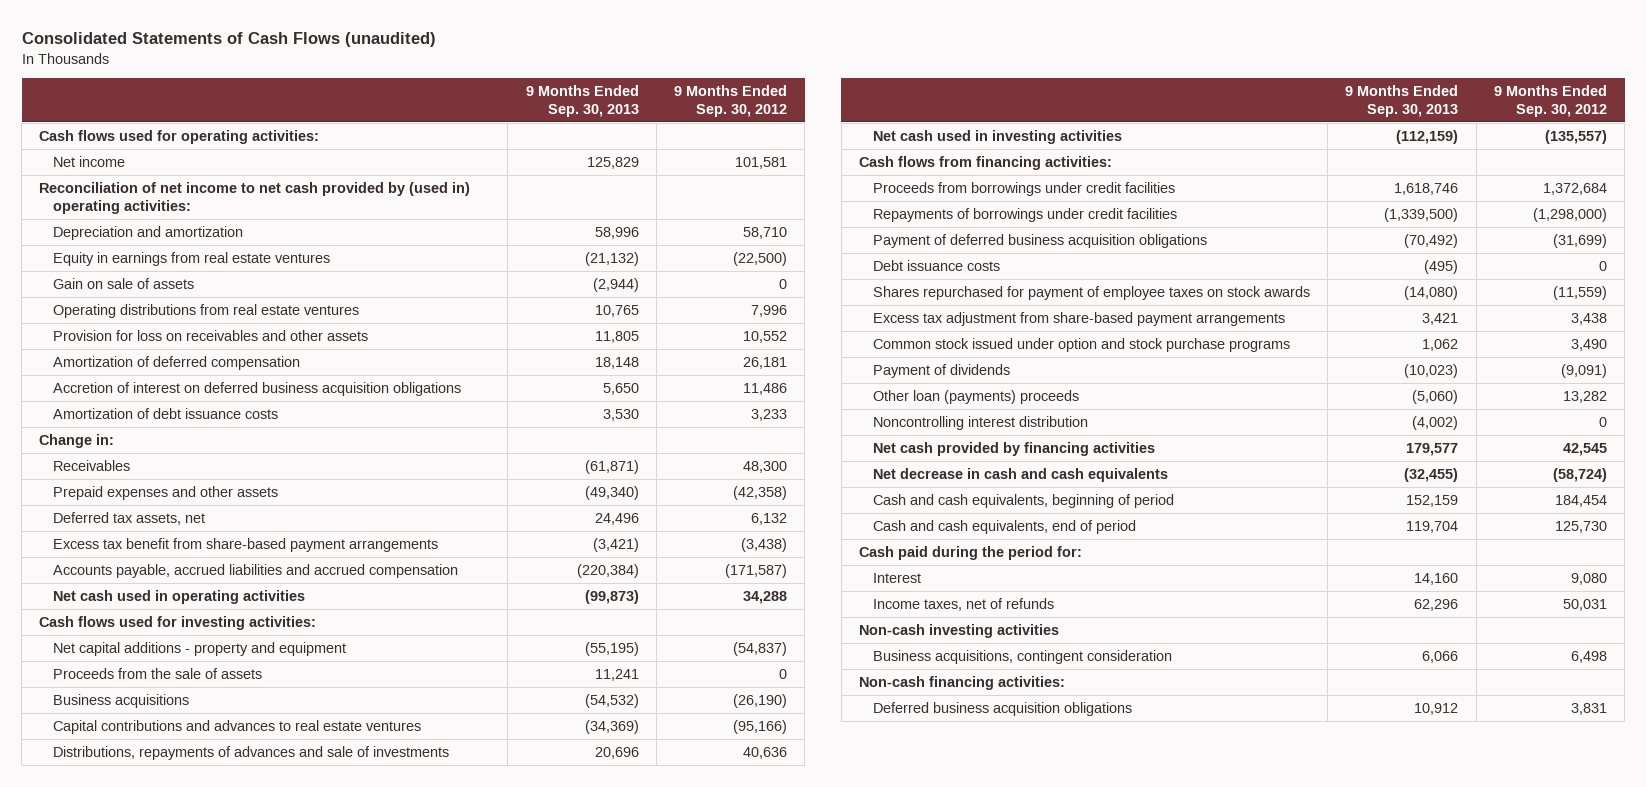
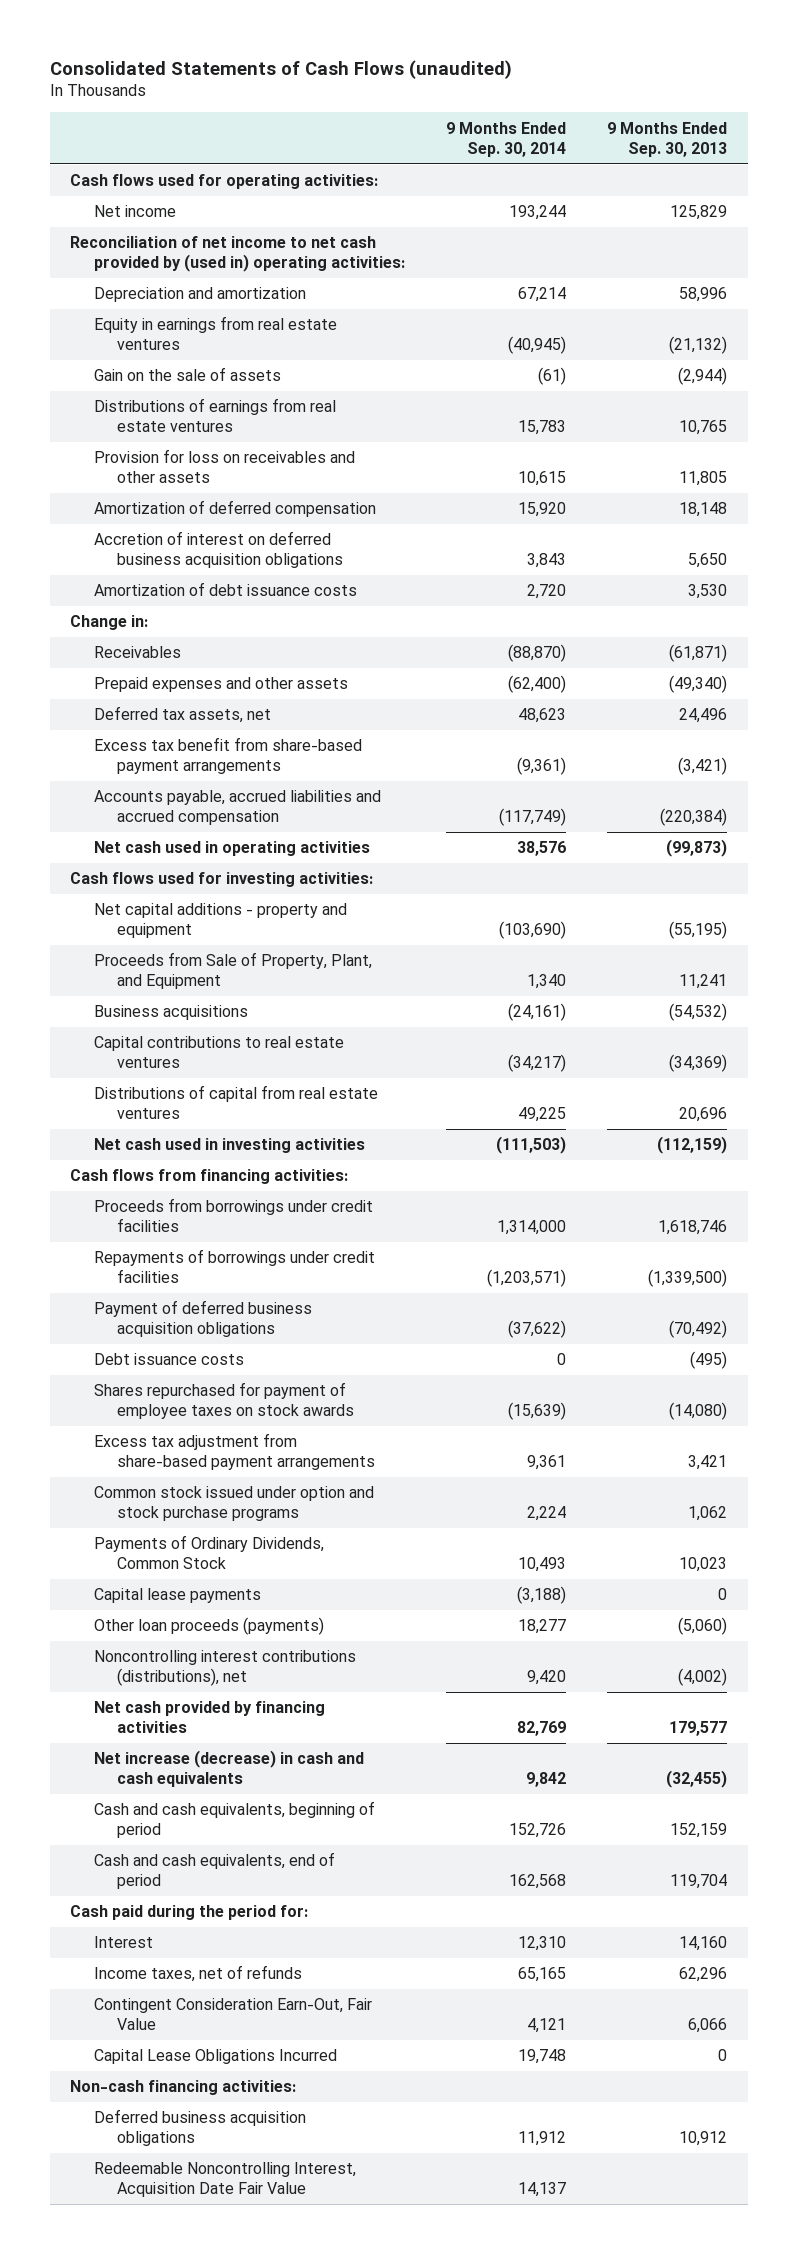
[674,84,788,117] 9 Months Ended Sep. 30, 2012 -> none
none -> [446,121,567,157] 9 Months Ended Sep. 30, 2014
[53,277,195,289] Gain on sale of assets -> [93,367,281,382] Gain on the sale of assets
[53,303,360,318] Operating distributions from real estate ventures -> [93,398,336,433] Distributions of earnings from real estate ventures
[53,667,263,679] Proceeds from the sale of assets -> [93,952,372,990] Proceeds from Sale of Property, Plant, and Equipment
[53,719,422,734] Capital contributions and advances to real estate ventures -> [93,1036,344,1069] Capital contributions to real estate ventures
[53,745,450,760] Distributions, repayments of advances and sale of investments -> [93,1085,378,1120] Distributions of capital from real estate ventures
[872,363,1010,378] Payment of dividends -> [93,1535,324,1570] Payments of Ordinary Dividends, Common Stock
[1404,363,1459,378] (10,023) -> [679,1557,728,1573] 10,023
none -> [93,1588,261,1604] Capital lease payments
[872,389,1079,404] Other loan (payments) proceeds -> [93,1617,324,1636] Other loan proceeds (payments)
[872,415,1088,430] Noncontrolling interest distribution -> [93,1650,356,1687] Noncontrolling interest contributions (distributions), net
[872,467,1168,482] Net decrease in cash and cash equivalents -> [93,1750,364,1788] Net increase (decrease) in cash and cash equivalents
[858,623,1059,638] Non-cash investing activities -> none
[872,649,1172,664] Business acquisitions, contingent consideration -> [93,1998,372,2031] Contingent Consideration Earn-Out, Fair Value
none -> [93,2049,337,2065] Capital Lease Obligations Incurred
none -> [93,2162,356,2198] Redeemable Noncontrolling Interest, Acquisition Date Fair Value

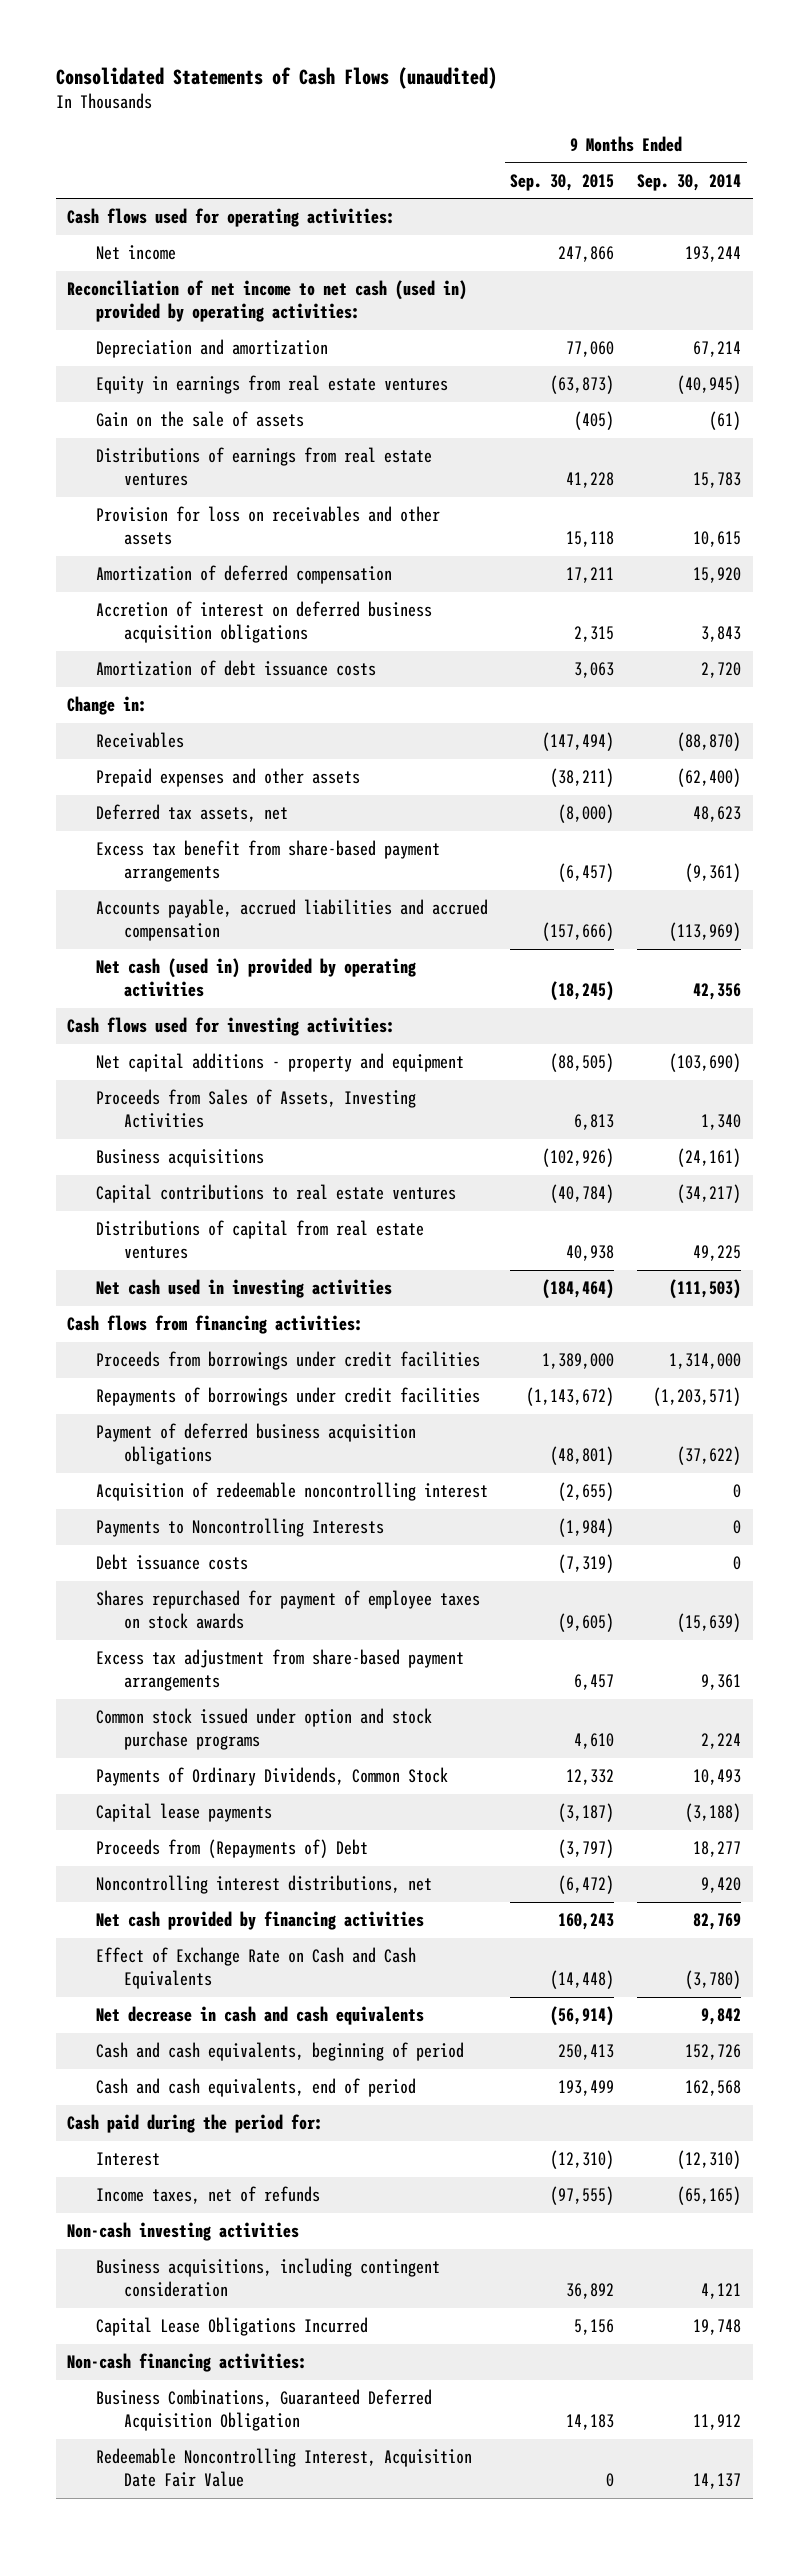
[607,121,728,157] 9 Months Ended Sep. 30, 2013 -> none
none -> [510,173,615,191] Sep. 30, 2015
[70,236,405,273] Reconciliation of net income to net cash provided by (used in) operating activities: -> [67,280,468,322] Reconciliation of net income to net cash (used in) provided by operating activities:
[499,808,567,827] (117,749) -> [669,921,742,941] (113,969)
[93,841,370,857] Net cash used in operating activities -> [95,958,416,997] Net cash (used in) provided by operating activities
[517,841,567,857] 38,576 -> [693,982,742,1000] 42,356
[93,952,372,990] Proceeds from Sale of Property, Plant, and Equipment -> [95,1089,416,1128] Proceeds from Sales of Assets, Investing Activities
none -> [95,1482,488,1502] Acquisition of redeemable noncontrolling interest
none -> [95,1518,384,1538] Payments to Noncontrolling Interests
[93,1617,324,1636] Other loan proceeds (payments) -> [95,1839,368,1859] Proceeds from (Repayments of) Debt
[93,1650,356,1687] Noncontrolling interest contributions (distributions), net -> [95,1875,432,1895] Noncontrolling interest distributions, net
none -> [95,1947,416,1989] Effect of Exchange Rate on Cash and Cash Equivalents
[93,1750,364,1788] Net increase (decrease) in cash and cash equivalents -> [95,2006,424,2026] Net decrease in cash and cash equivalents
[518,1936,567,1952] 12,310 -> [677,2150,742,2170] (12,310)
[518,1967,567,1983] 65,165 -> [677,2186,742,2206] (65,165)
none -> [67,2222,300,2242] Non-cash investing activities
[93,1998,372,2031] Contingent Consideration Earn-Out, Fair Value -> [95,2258,440,2297] Business acquisitions, including contingent consideration
[93,2109,306,2147] Deferred business acquisition obligations -> [95,2389,432,2431] Business Combinations, Guaranteed Deferred Acquisition Obligation

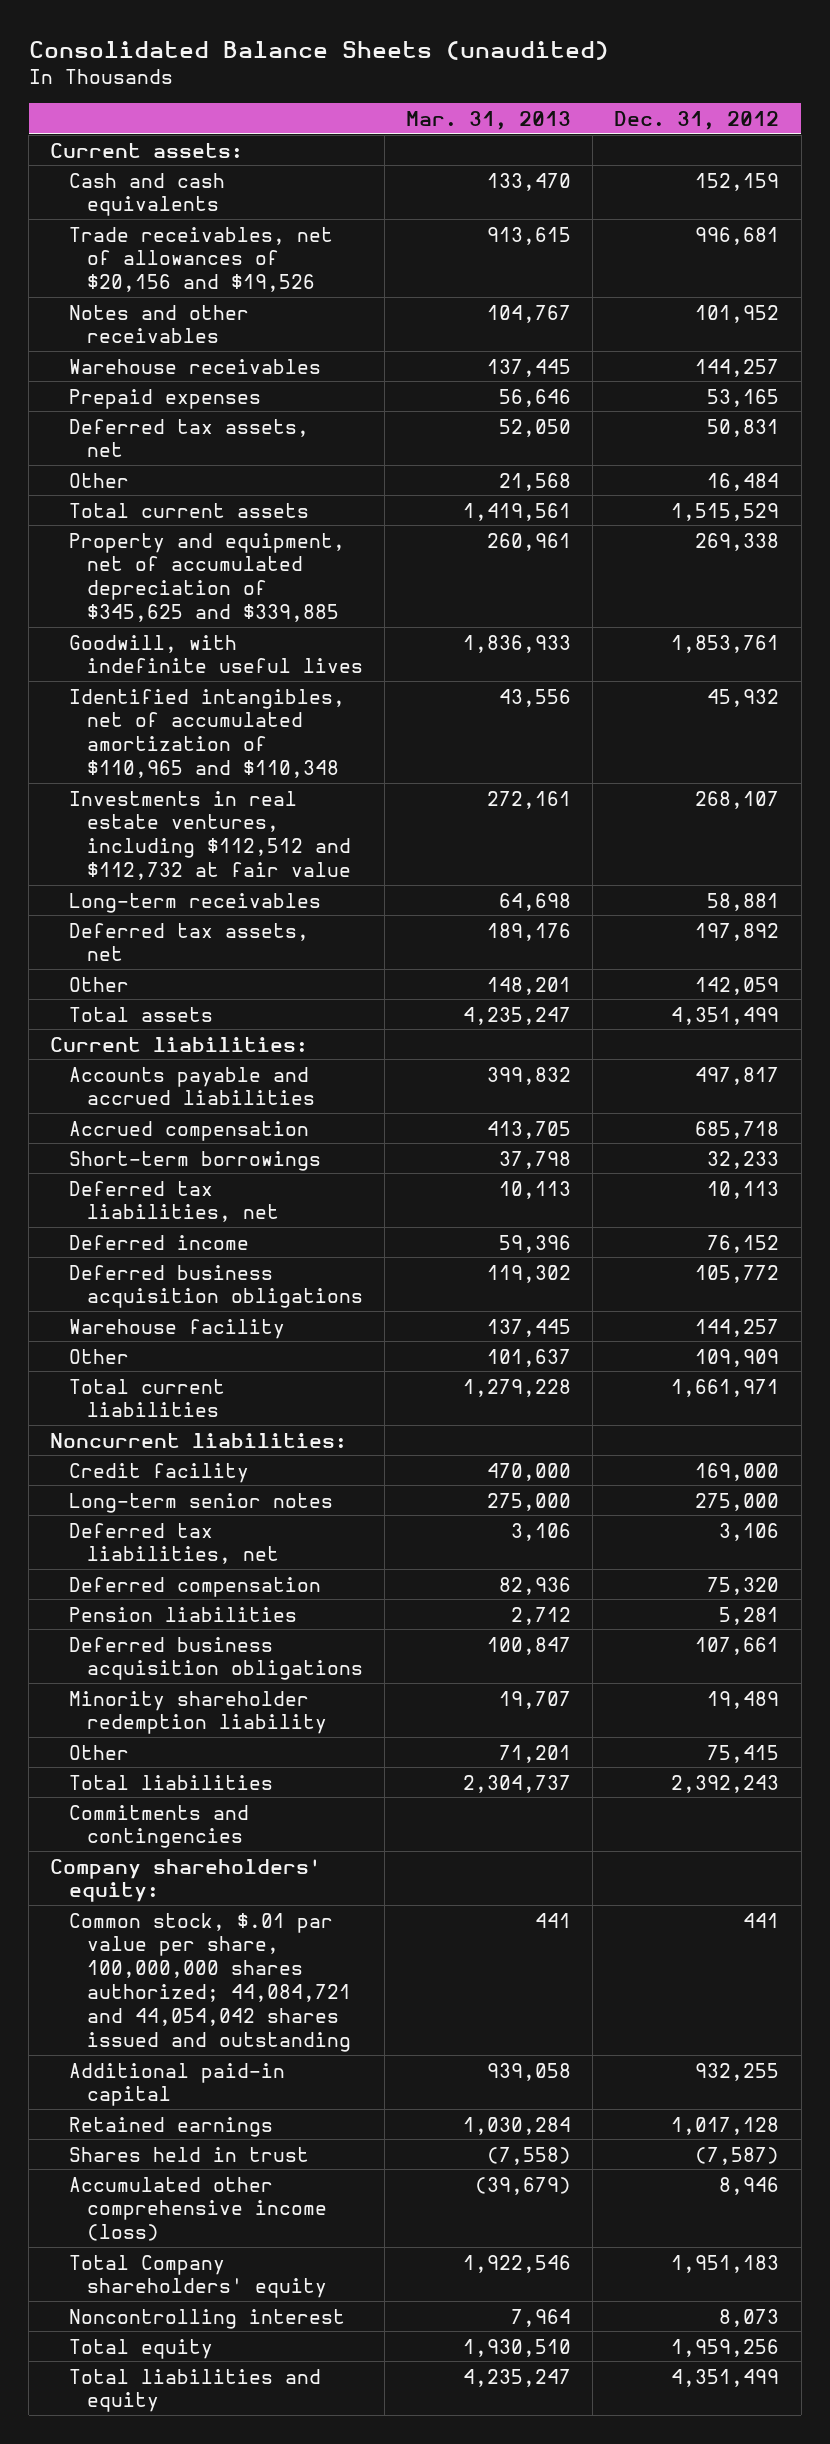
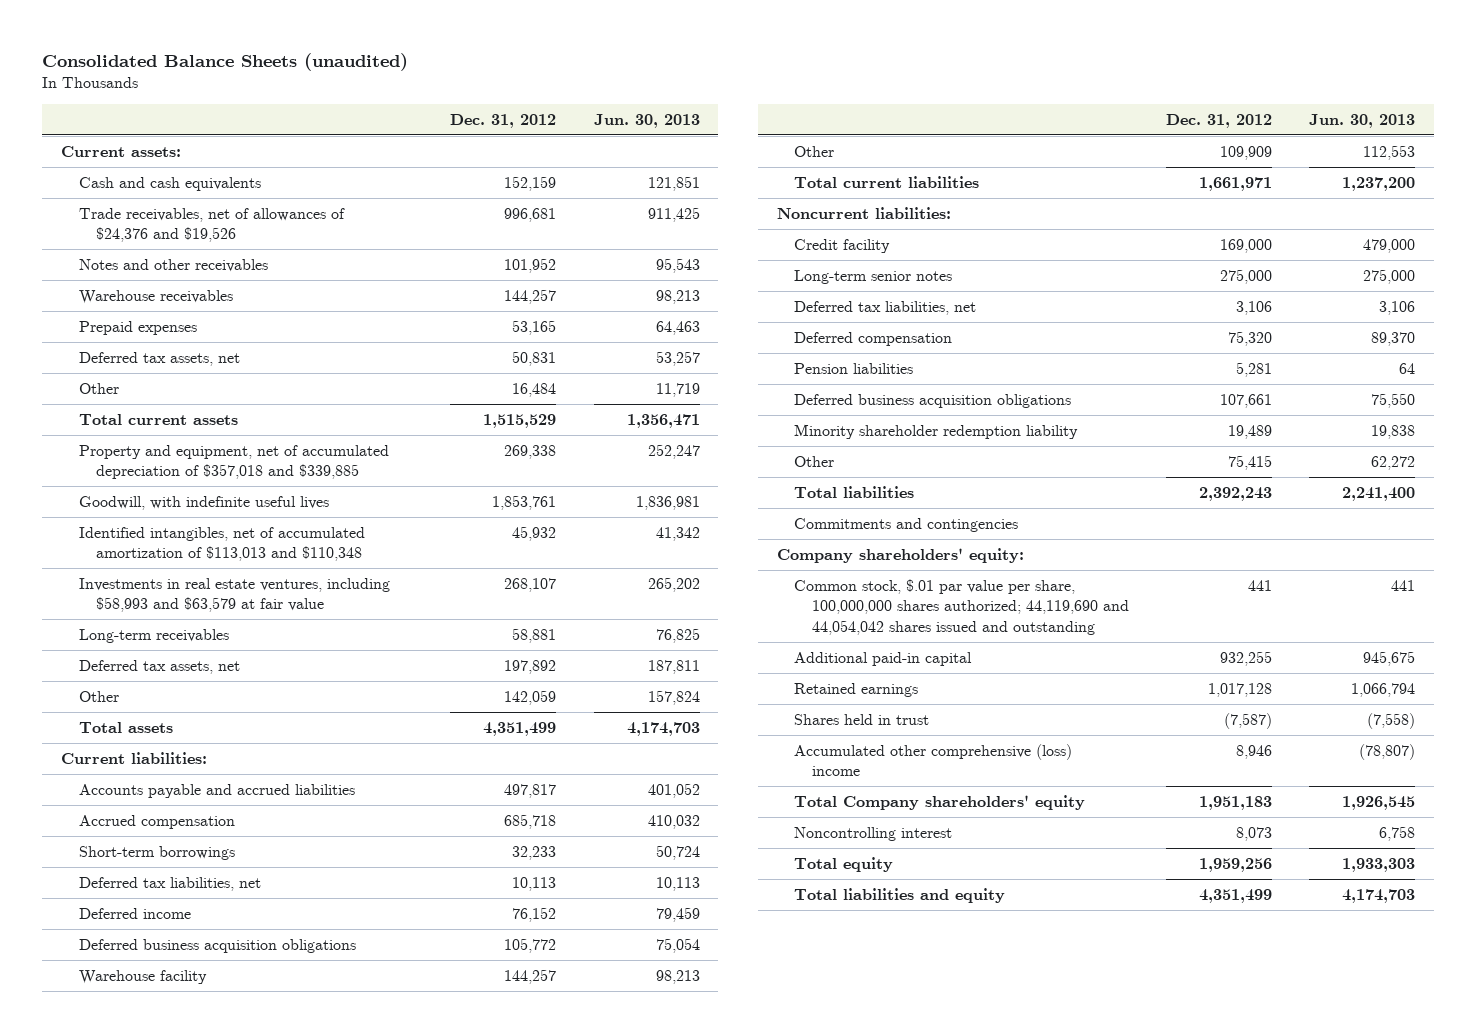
[406,110,572,130] Mar. 31, 2013 -> none
none -> [593,113,700,128] Jun. 30, 2013
[68,226,333,293] Trade receivables, net of allowances of $20,156 and $19,526 -> [78,207,345,243] Trade receivables, net of allowances of $24,376 and $19,526
[68,532,345,622] Property and equipment, net of accumulated depreciation of $345,625 and $339,885 -> [78,444,389,480] Property and equipment, net of accumulated depreciation of $357,018 and $339,885
[68,688,345,778] Identified intangibles, net of accumulated amortization of $110,965 and $110,348 -> [78,526,365,562] Identified intangibles, net of accumulated amortization of $113,013 and $110,348
[68,790,351,880] Investments in real estate ventures, including $112,512 and $112,732 at fair value -> [78,577,390,613] Investments in real estate ventures, including $58,993 and $63,579 at fair value
[68,1912,351,2052] Common stock, $.01 par value per share, 100,000,000 shares authorized; 44,084,721 and 44,054,042 shares issued and outstanding -> [794,578,1129,635] Common stock, $.01 par value per share, 100,000,000 shares authorized; 44,119,690 and 44,054,042 shares issued and outstanding
[68,2176,327,2242] Accumulated other comprehensive income (loss) -> [794,743,1073,777] Accumulated other comprehensive (loss) income

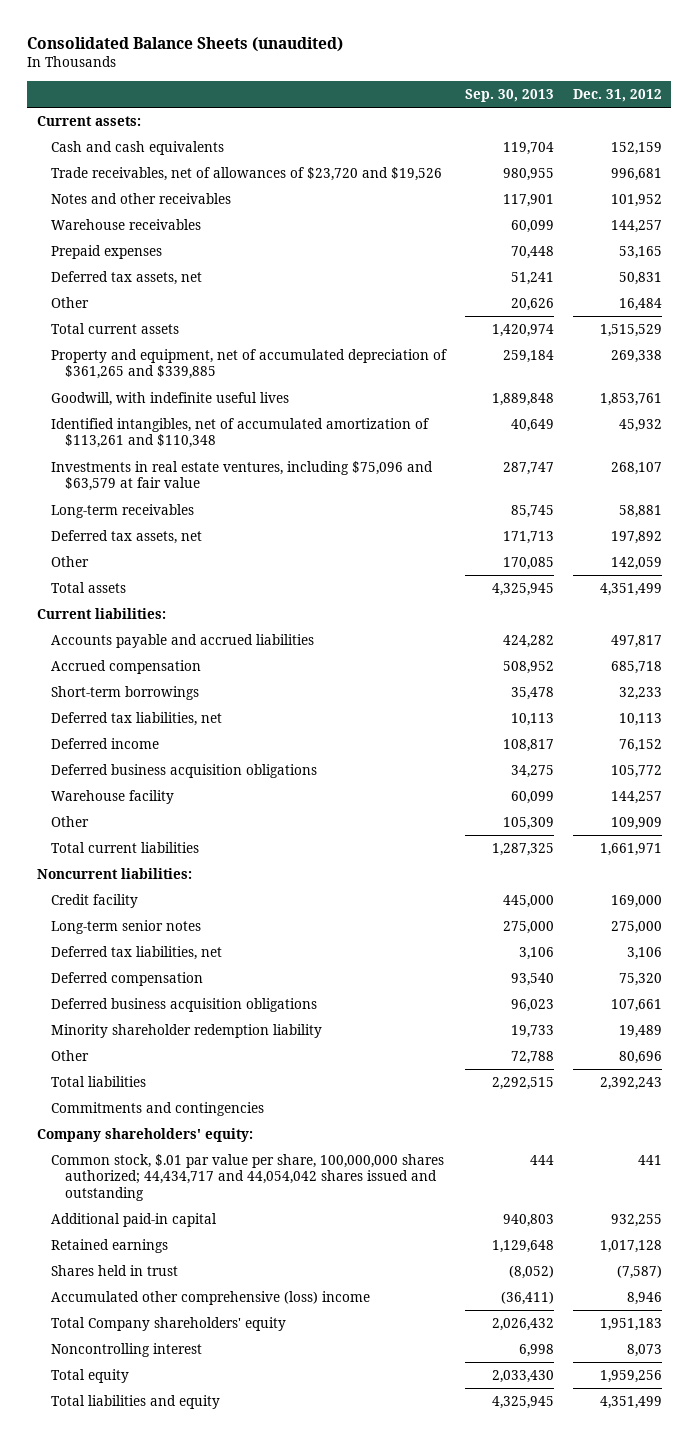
[593,113,700,128] Jun. 30, 2013 -> none
none -> [464,88,554,102] Sep. 30, 2013
[78,207,345,243] Trade receivables, net of allowances of $24,376 and $19,526 -> [50,167,442,182] Trade receivables, net of allowances of $23,720 and $19,526
[78,444,389,480] Property and equipment, net of accumulated depreciation of $357,018 and $339,885 -> [50,349,447,380] Property and equipment, net of accumulated depreciation of $361,265 and $339,885
[78,526,365,562] Identified intangibles, net of accumulated amortization of $113,013 and $110,348 -> [50,418,429,449] Identified intangibles, net of accumulated amortization of $113,261 and $110,348
[78,577,390,613] Investments in real estate ventures, including $58,993 and $63,579 at fair value -> [50,461,433,492] Investments in real estate ventures, including $75,096 and $63,579 at fair value
[794,362,914,374] Pension liabilities -> none
[1227,454,1272,470] 75,415 -> [618,1051,662,1065] 80,696
[794,578,1129,635] Common stock, $.01 par value per share, 100,000,000 shares authorized; 44,119,690 and 44,054,042 shares issued and outstanding -> [50,1154,444,1201] Common stock, $.01 par value per share, 100,000,000 shares authorized; 44,434,717 and 44,054,042 shares issued and outstanding

